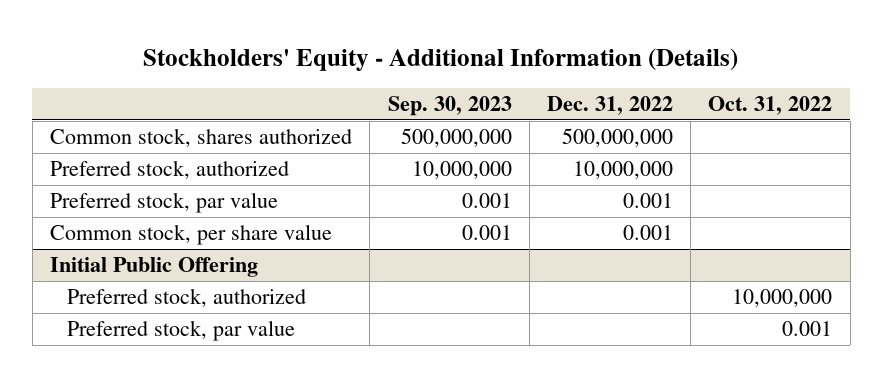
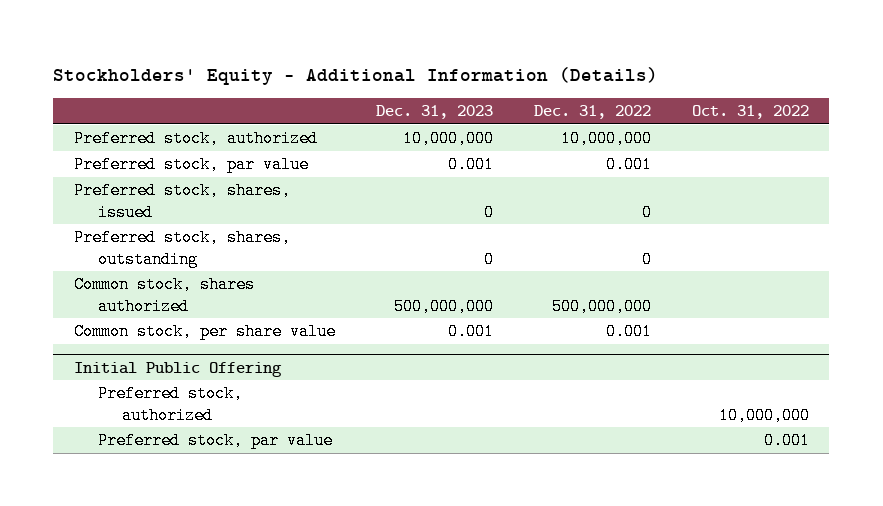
[387,96,512,117] Sep. 30, 2023 -> none
none -> [375,105,493,120] Dec. 31, 2023
none -> [73,182,291,221] Preferred stock, shares, issued
none -> [73,229,291,268] Preferred stock, shares, outstanding
[50,127,353,147] Common stock, shares authorized -> [73,276,255,315] Common stock, shares authorized

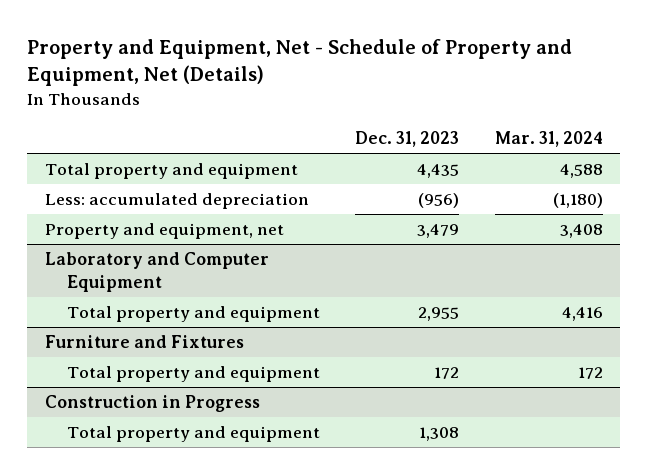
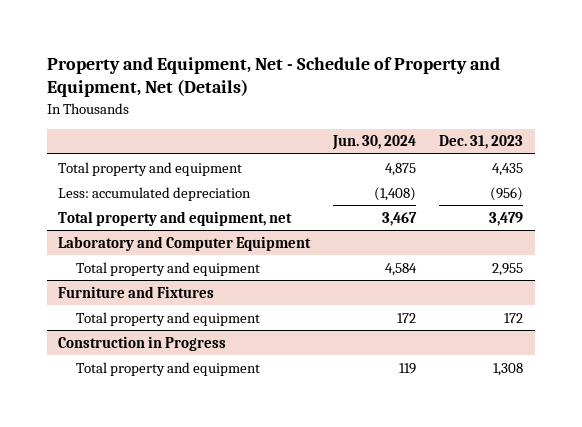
[494,130,603,147] Mar. 31, 2024 -> none
none -> [332,135,417,151] Jun. 30, 2024
[44,223,284,240] Property and equipment, net -> [58,210,293,226] Total property and equipment, net

